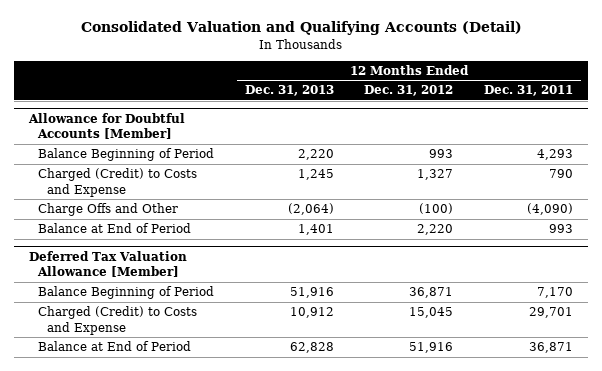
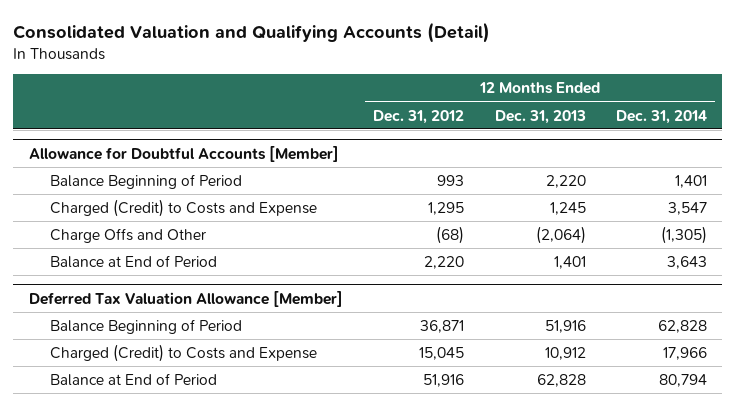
[484,85,574,97] Dec. 31, 2011 -> none
none -> [615,109,707,124] Dec. 31, 2014
[417,169,454,181] 1,327 -> [428,201,465,215] 1,295
[419,203,454,215] (100) -> [436,225,465,244] (68)

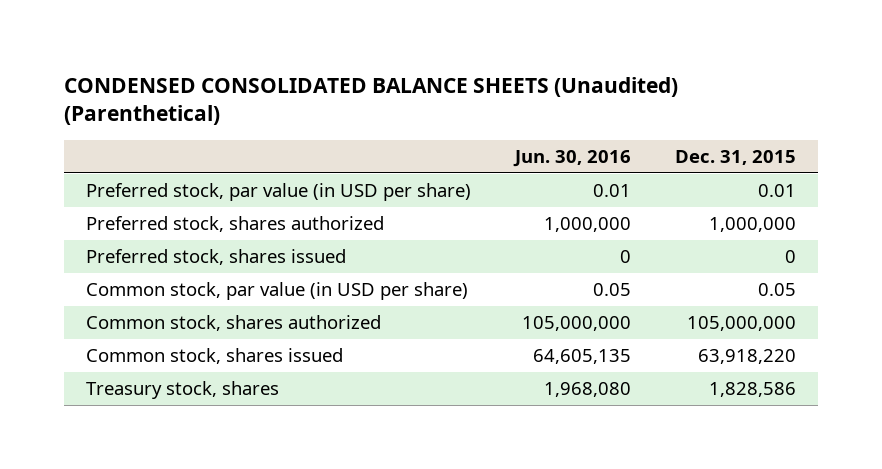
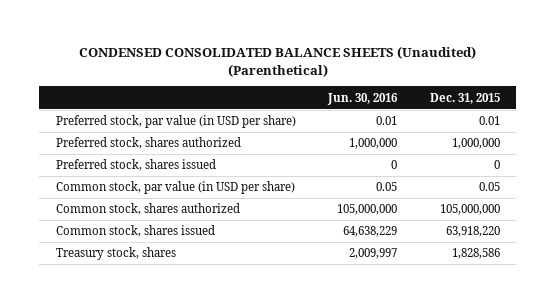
[533,349,632,365] 64,605,135 -> [343,226,398,238] 64,638,229
[544,382,632,398] 1,968,080 -> [349,248,398,260] 2,009,997

